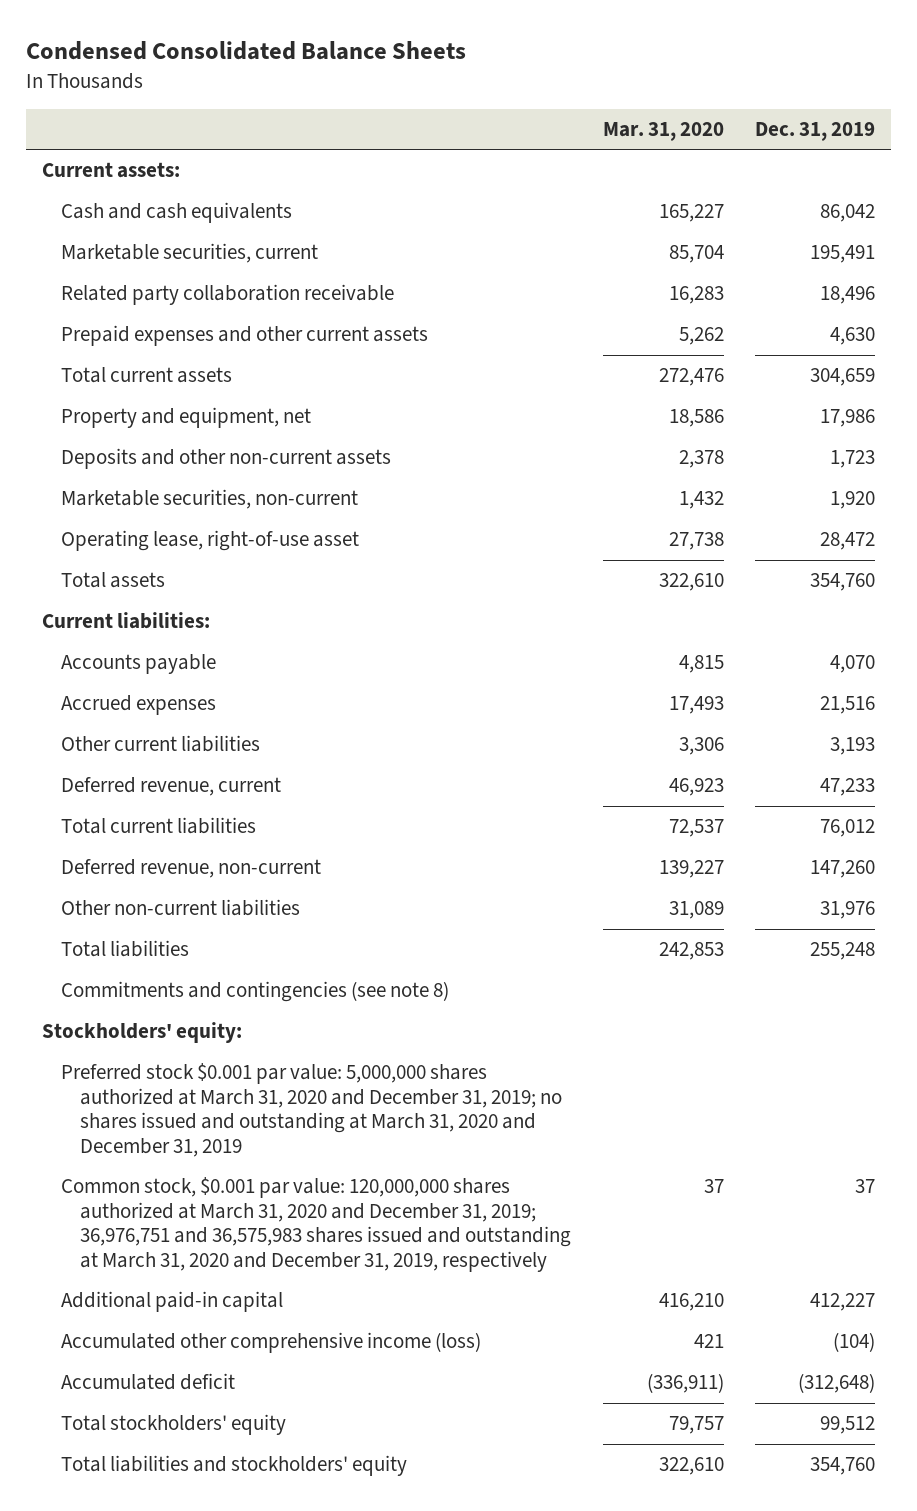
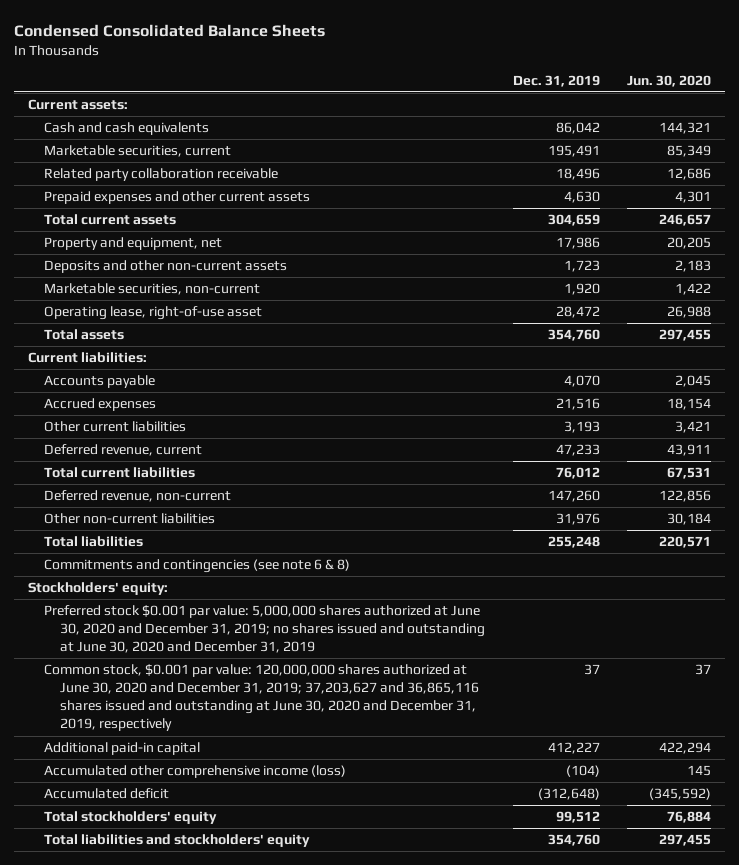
[602,121,724,141] Mar. 31, 2020 -> none
none -> [627,74,712,87] Jun. 30, 2020
[61,981,450,1003] Commitments and contingencies (see note 8) -> [44,559,351,574] Commitments and contingencies (see note 6 & 8)
[61,1063,563,1157] Preferred stock $0.001 par value: 5,000,000 shares authorized at March 31, 2020 and December 31, 2019; no shares issued and outstanding at March 31, 2020 and December 31, 2019 -> [44,605,486,654] Preferred stock $0.001 par value: 5,000,000 shares authorized at June 30, 2020 and December 31, 2019; no shares issued and outstanding at June 30, 2020 and December 31, 2019
[61,1177,572,1272] Common stock, $0.001 par value: 120,000,000 shares authorized at March 31, 2020 and December 31, 2019; 36,976,751 and 36,575,983 shares issued and outstanding at March 31, 2020 and December 31, 2019, respectively -> [44,664,480,732] Common stock, $0.001 par value: 120,000,000 shares authorized at June 30, 2020 and December 31, 2019; 37,203,627 and 36,865,116 shares issued and outstanding at June 30, 2020 and December 31, 2019, respectively

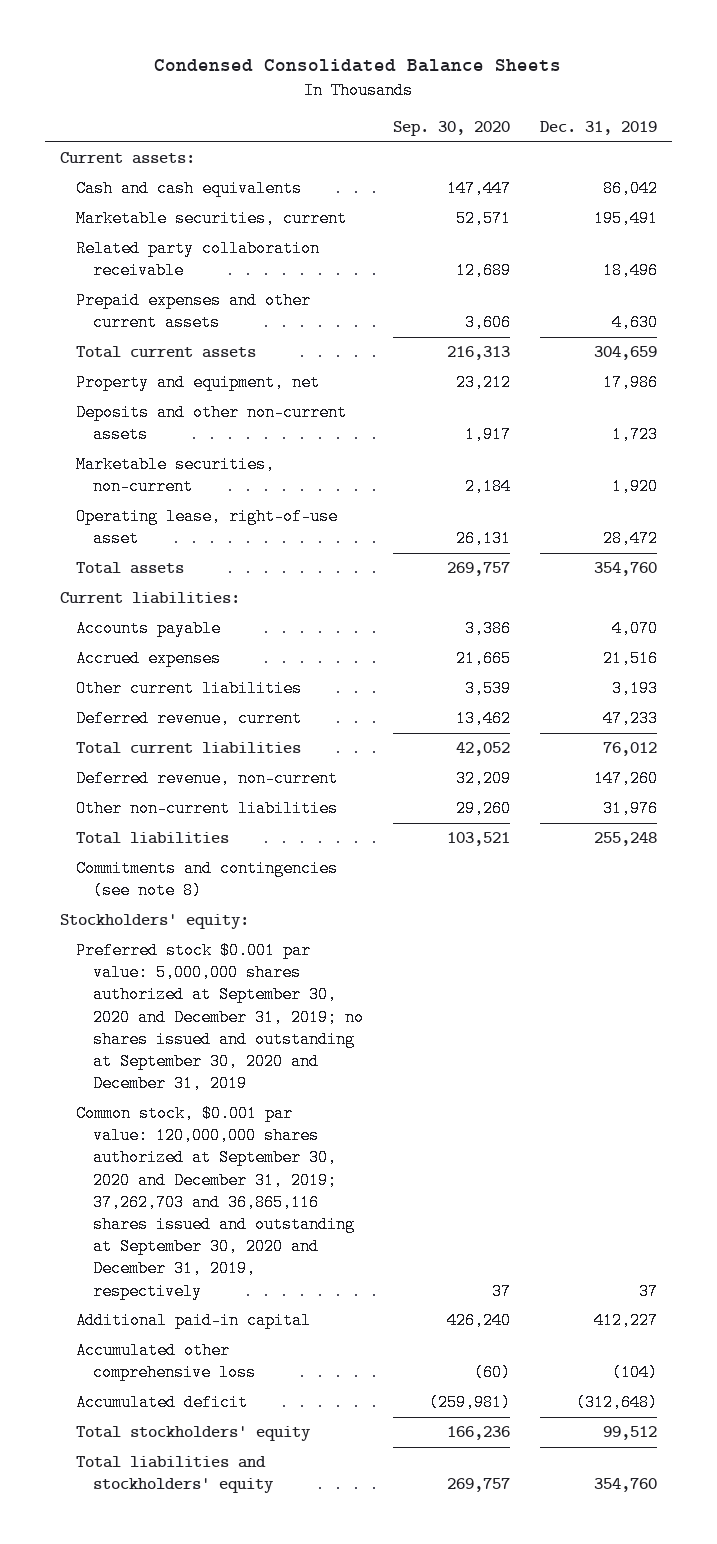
[627,74,712,87] Jun. 30, 2020 -> none
none -> [393,121,511,137] Sep. 30, 2020
[44,559,351,574] Commitments and contingencies (see note 6 & 8) -> [76,860,339,900] Commitments and contingencies (see note 8)
[44,605,486,654] Preferred stock $0.001 par value: 5,000,000 shares authorized at June 30, 2020 and December 31, 2019; no shares issued and outstanding at June 30, 2020 and December 31, 2019 -> [76,942,365,1093] Preferred stock $0.001 par value: 5,000,000 shares authorized at September 30, 2020 and December 31, 2019; no shares issued and outstanding at September 30, 2020 and December 31, 2019
[44,664,480,732] Common stock, $0.001 par value: 120,000,000 shares authorized at June 30, 2020 and December 31, 2019; 37,203,627 and 36,865,116 shares issued and outstanding at June 30, 2020 and December 31, 2019, respectively -> [76,1105,356,1300] Common stock, $0.001 par value: 120,000,000 shares authorized at September 30, 2020 and December 31, 2019; 37,262,703 and 36,865,116 shares issued and outstanding at September 30, 2020 and December 31, 2019, respectively
[44,765,347,779] Accumulated other comprehensive income (loss) -> [76,1342,257,1382] Accumulated other comprehensive loss

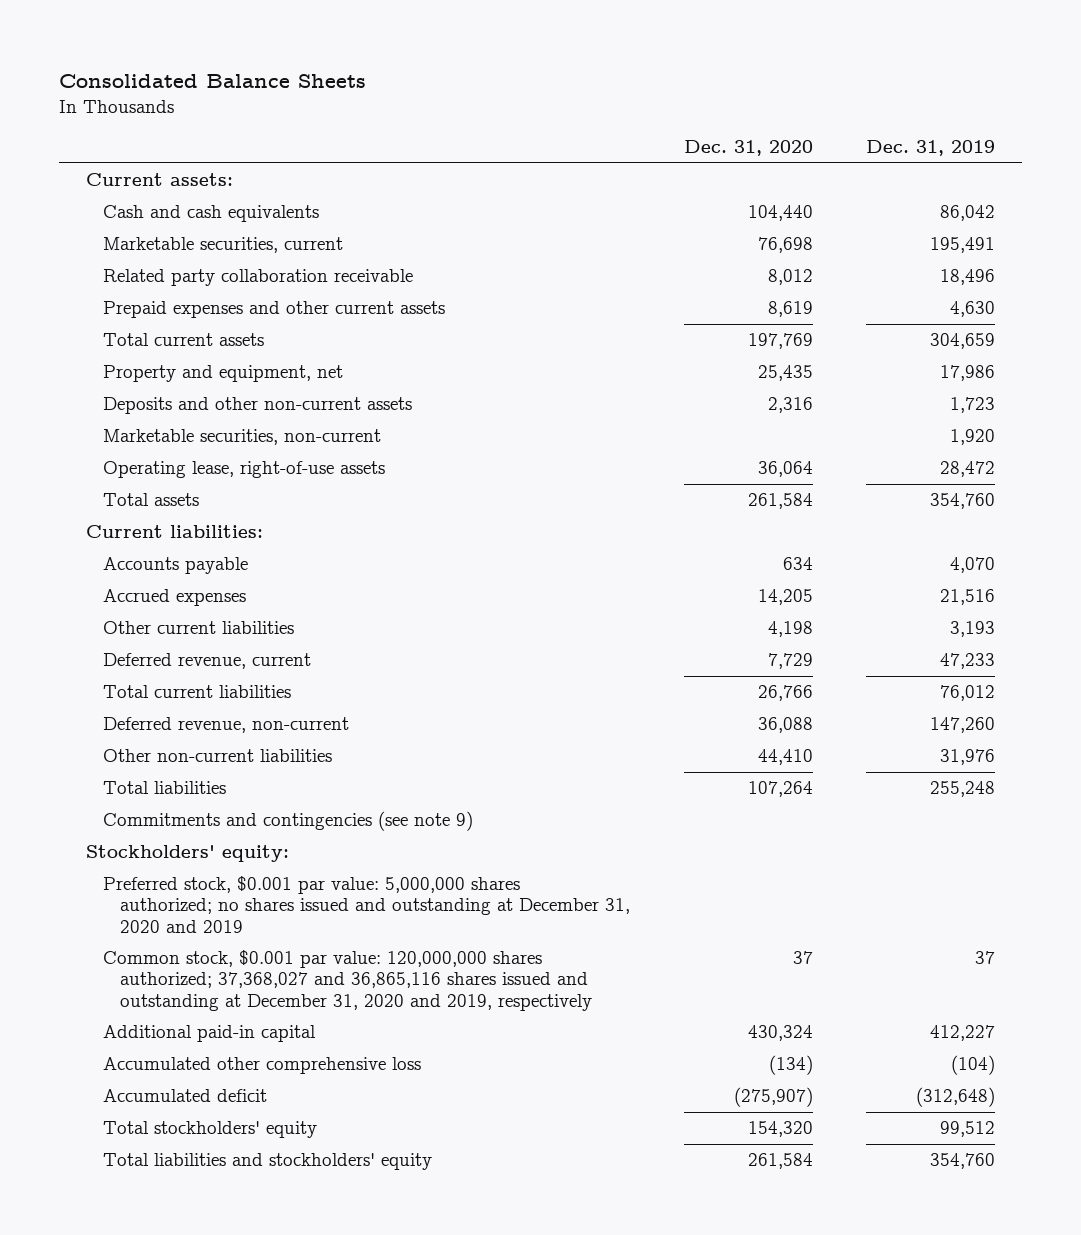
[154,59,562,73] Condensed Consolidated Balance Sheets -> [59,73,367,88] Consolidated Balance Sheets
[393,121,511,137] Sep. 30, 2020 -> none
none -> [683,140,813,157] Dec. 31, 2020
[76,508,339,548] Operating lease, right-of-use asset -> [103,461,386,479] Operating lease, right-of-use assets
[76,860,339,900] Commitments and contingencies (see note 8) -> [103,811,474,832] Commitments and contingencies (see note 9)
[76,942,365,1093] Preferred stock $0.001 par value: 5,000,000 shares authorized at September 30, 2020 and December 31, 2019; no shares issued and outstanding at September 30, 2020 and December 31, 2019 -> [103,876,631,933] Preferred stock, $0.001 par value: 5,000,000 shares authorized; no shares issued and outstanding at December 31, 2020 and 2019
[76,1105,356,1300] Common stock, $0.001 par value: 120,000,000 shares authorized at September 30, 2020 and December 31, 2019; 37,262,703 and 36,865,116 shares issued and outstanding at September 30, 2020 and December 31, 2019, respectively -> [103,950,593,1011] Common stock, $0.001 par value: 120,000,000 shares authorized; 37,368,027 and 36,865,116 shares issued and outstanding at December 31, 2020 and 2019, respectively

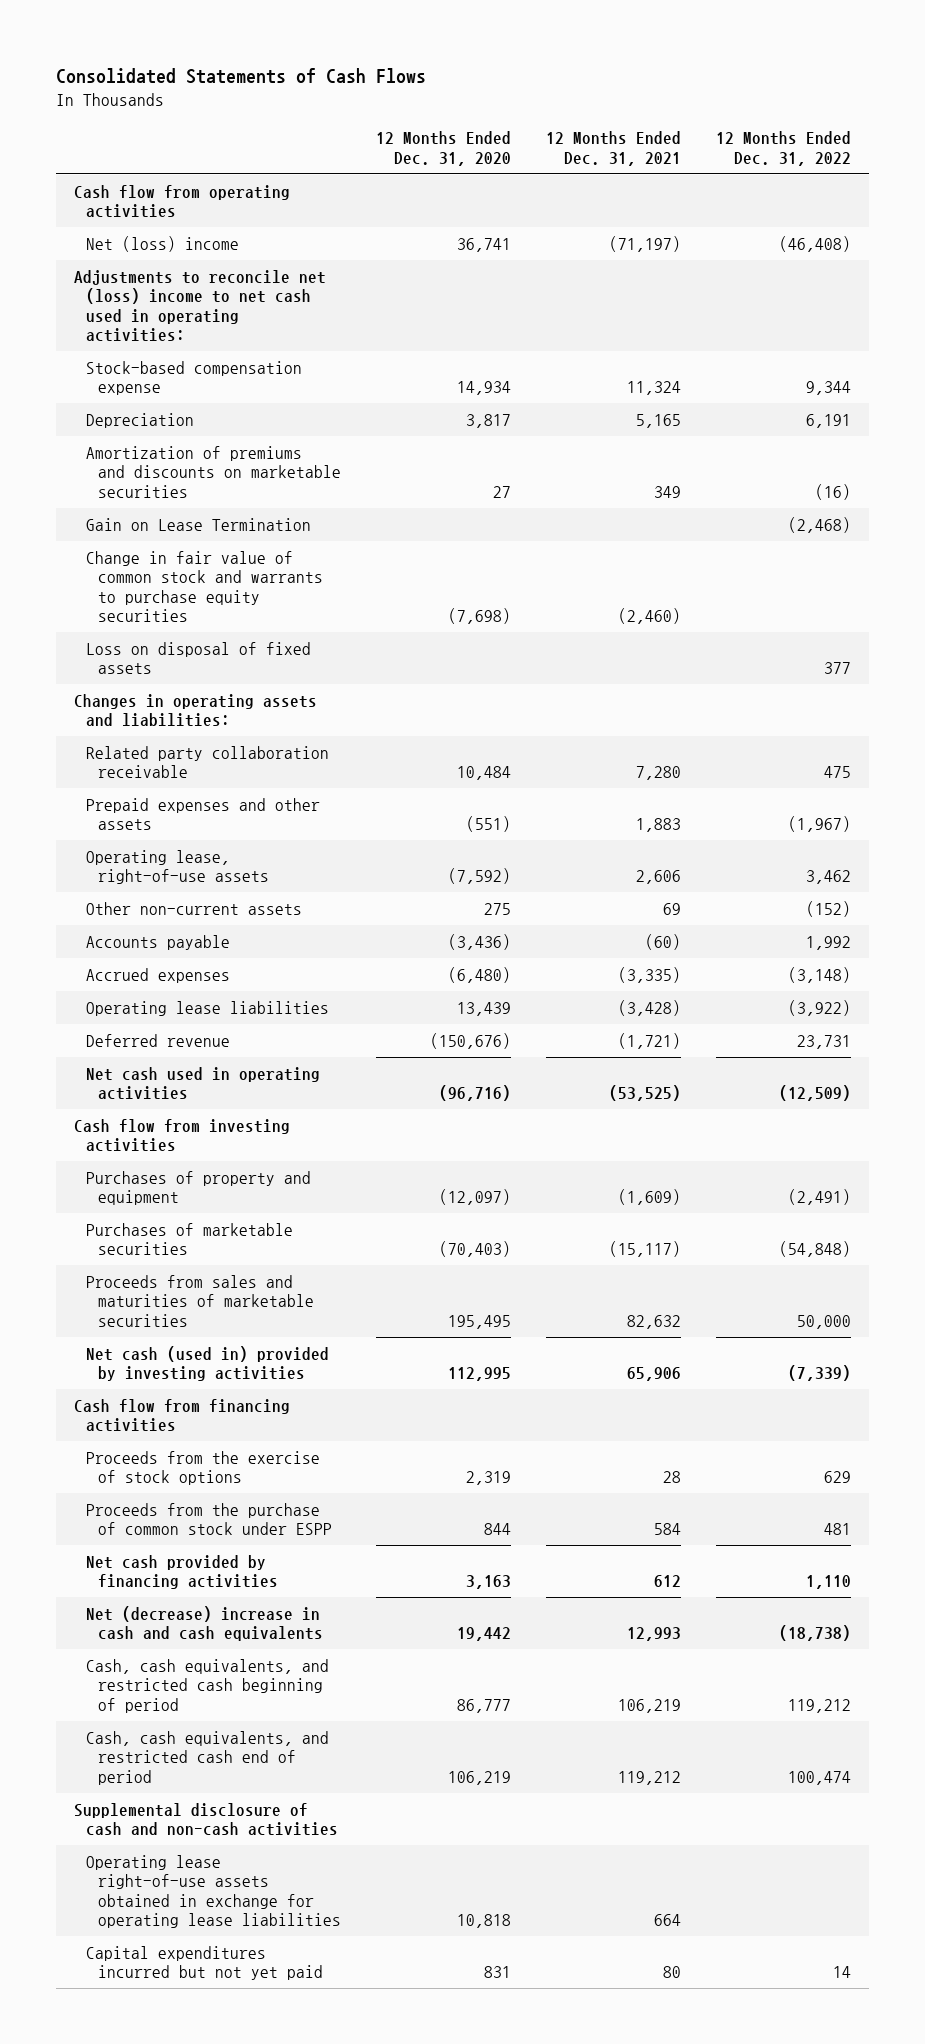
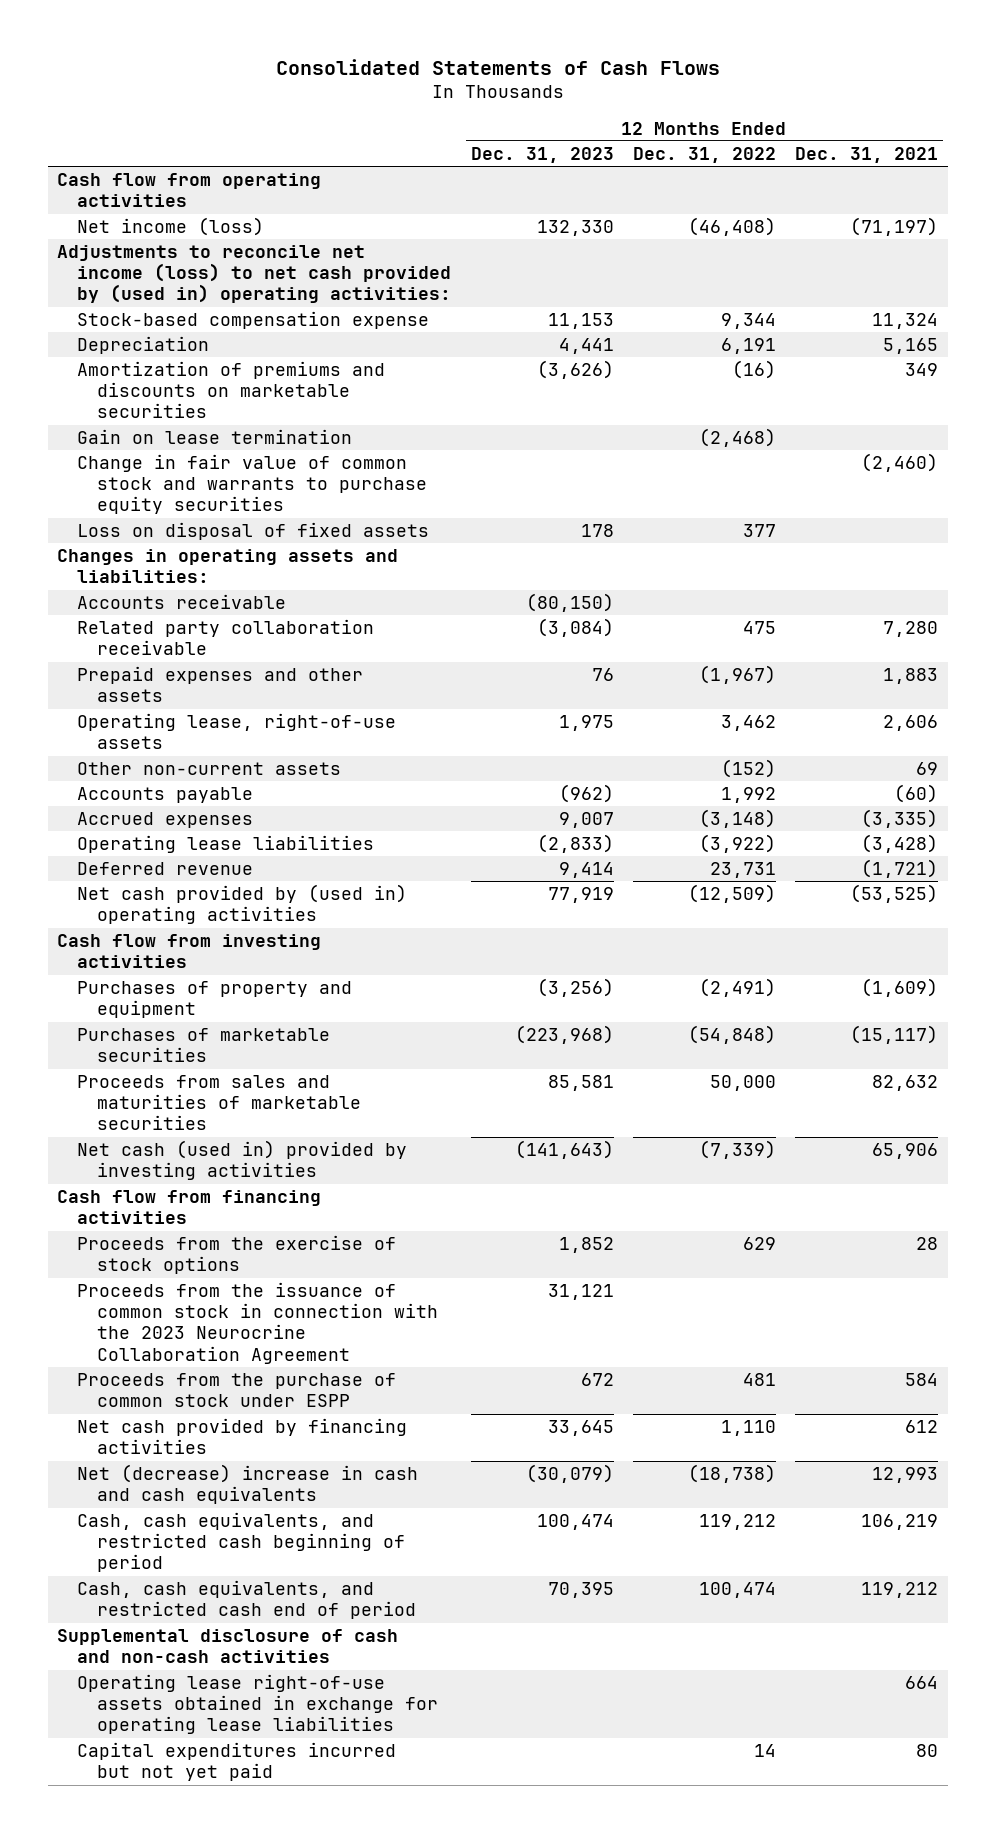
[376,131,512,166] 12 Months Ended Dec. 31, 2020 -> none
none -> [470,146,614,163] Dec. 31, 2023
[86,235,240,252] Net (loss) income -> [77,217,265,237] Net income (loss)
[73,269,326,343] Adjustments to reconcile net (loss) income to net cash used in operating activities: -> [57,245,452,304] Adjustments to reconcile net income (loss) to net cash provided by (used in) operating activities:
[86,517,312,531] Gain on Lease Termination -> [77,429,353,445] Gain on lease termination
none -> [77,594,287,610] Accounts receivable
[86,1066,321,1101] Net cash used in operating activities -> [77,884,408,925] Net cash provided by (used in) operating activities
none -> [77,1282,439,1364] Proceeds from the issuance of common stock in connection with the 2023 Neurocrine Collaboration Agreement

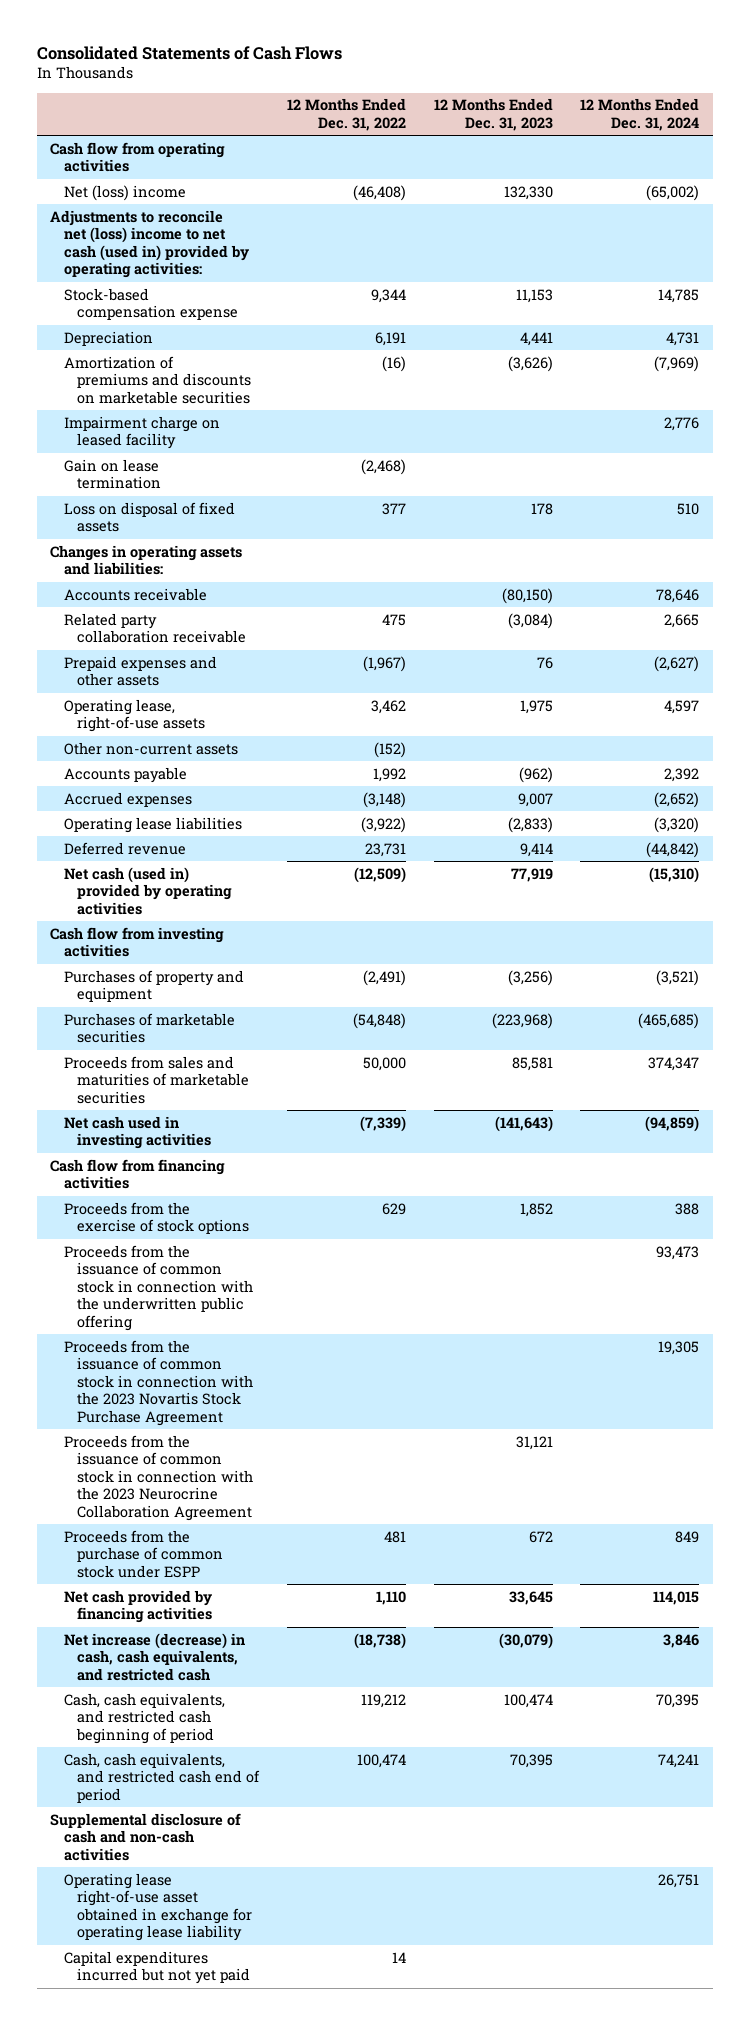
[795,146,939,163] Dec. 31, 2021 -> none
none -> [580,98,700,131] 12 Months Ended Dec. 31, 2024
[77,217,265,237] Net income (loss) -> [63,184,186,201] Net (loss) income
[57,245,452,304] Adjustments to reconcile net income (loss) to net cash provided by (used in) operating activities: -> [50,209,249,279] Adjustments to reconcile net (loss) income to net cash (used in) provided by operating activities:
none -> [63,415,220,450] Impairment charge on leased facility
[77,454,428,515] Change in fair value of common stock and warrants to purchase equity securities -> none
[77,884,408,925] Net cash provided by (used in) operating activities -> [63,866,233,915] Net cash (used in) provided by operating activities
[77,1140,408,1181] Net cash (used in) provided by investing activities -> [63,1115,212,1150] Net cash used in investing activities
none -> [63,1244,254,1331] Proceeds from the issuance of common stock in connection with the underwritten public offering
none -> [63,1339,254,1426] Proceeds from the issuance of common stock in connection with the 2023 Novartis Stock Purchase Agreement
[77,1464,419,1505] Net (decrease) increase in cash and cash equivalents -> [63,1632,245,1681] Net increase (decrease) in cash, cash equivalents, and restricted cash
[77,1674,439,1735] Operating lease right-of-use assets obtained in exchange for operating lease liabilities -> [63,1872,253,1942] Operating lease right-of-use asset obtained in exchange for operating lease liability

